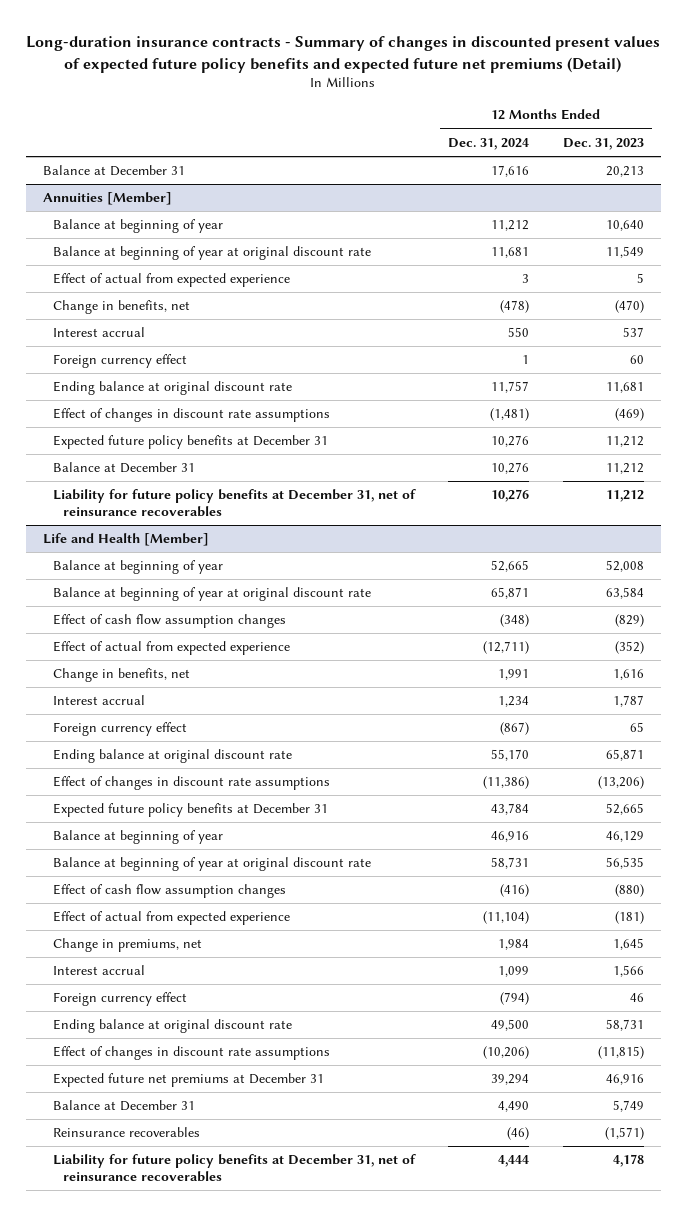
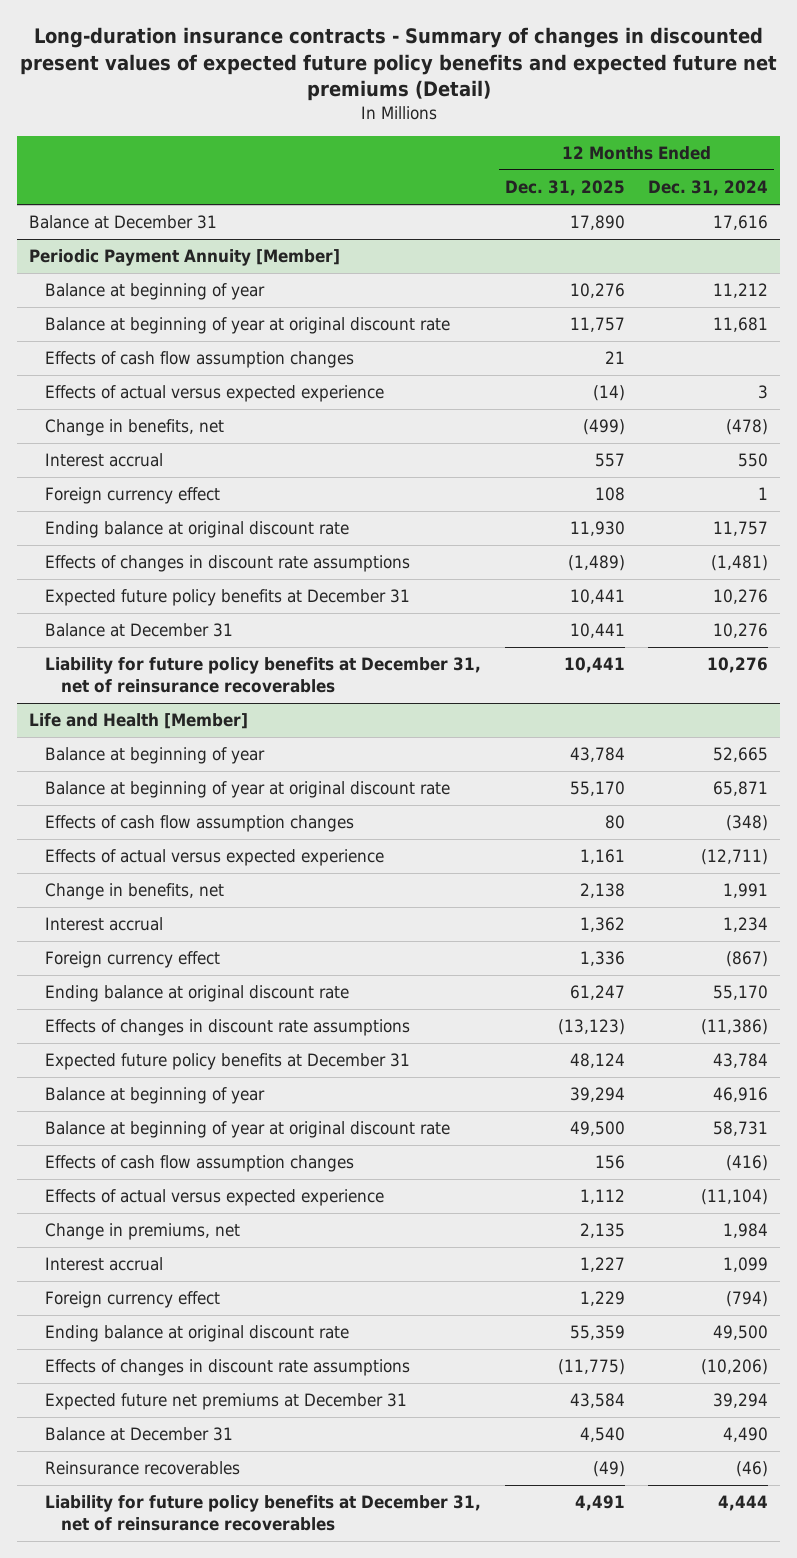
[562,137,644,150] Dec. 31, 2023 -> none
none -> [504,180,625,197] Dec. 31, 2025
[42,192,172,206] Annuities [Member] -> [28,249,340,267] Periodic Payment Annuity [Member]
none -> [44,351,354,369] Effects of cash flow assumption changes
[52,273,290,288] Effect of actual from expected experience -> [44,385,384,403] Effects of actual versus expected experience
[52,408,330,423] Effect of changes in discount rate assumptions -> [44,555,410,573] Effects of changes in discount rate assumptions
[52,614,286,629] Effect of cash flow assumption changes -> [44,815,354,833] Effects of cash flow assumption changes
[52,641,290,656] Effect of actual from expected experience -> [44,849,384,867] Effects of actual versus expected experience
[52,776,330,791] Effect of changes in discount rate assumptions -> [44,1019,410,1037] Effects of changes in discount rate assumptions
[52,884,286,899] Effect of cash flow assumption changes -> [44,1155,354,1173] Effects of cash flow assumption changes
[52,911,290,926] Effect of actual from expected experience -> [44,1189,384,1207] Effects of actual versus expected experience
[52,1046,330,1061] Effect of changes in discount rate assumptions -> [44,1359,410,1377] Effects of changes in discount rate assumptions

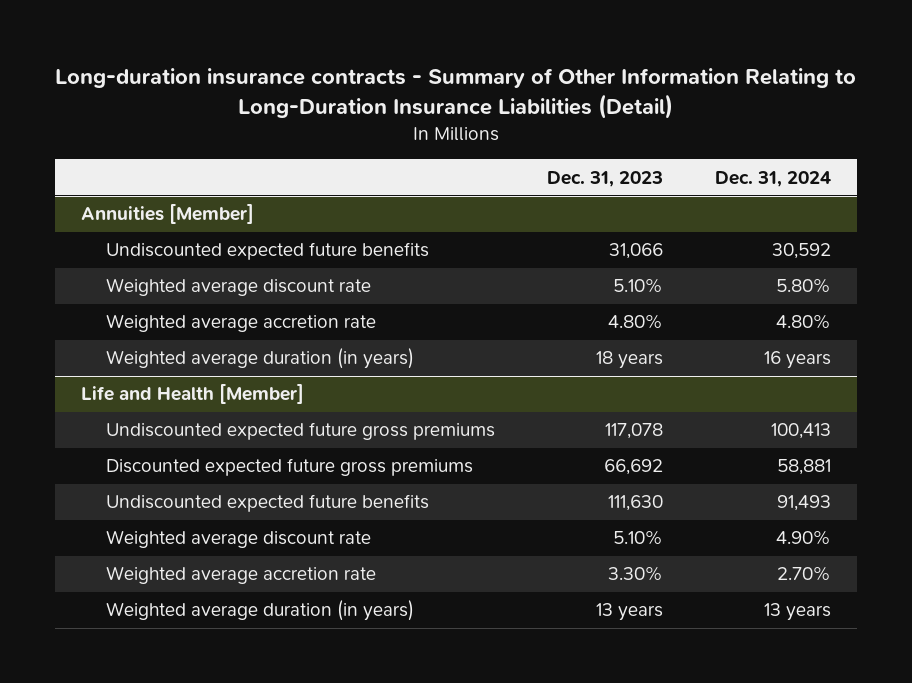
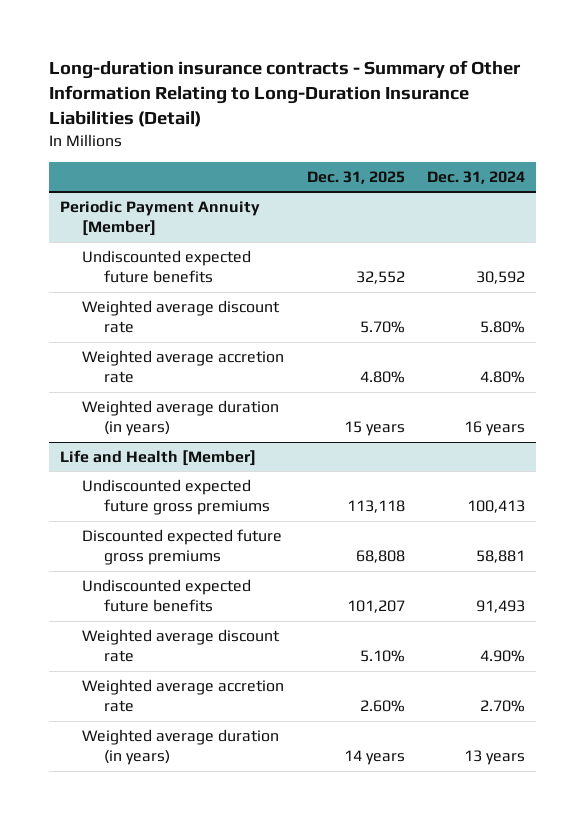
[547,170,664,187] Dec. 31, 2023 -> none
none -> [306,170,405,184] Dec. 31, 2025
[80,204,254,225] Annuities [Member] -> [60,199,261,237] Periodic Payment Annuity [Member]

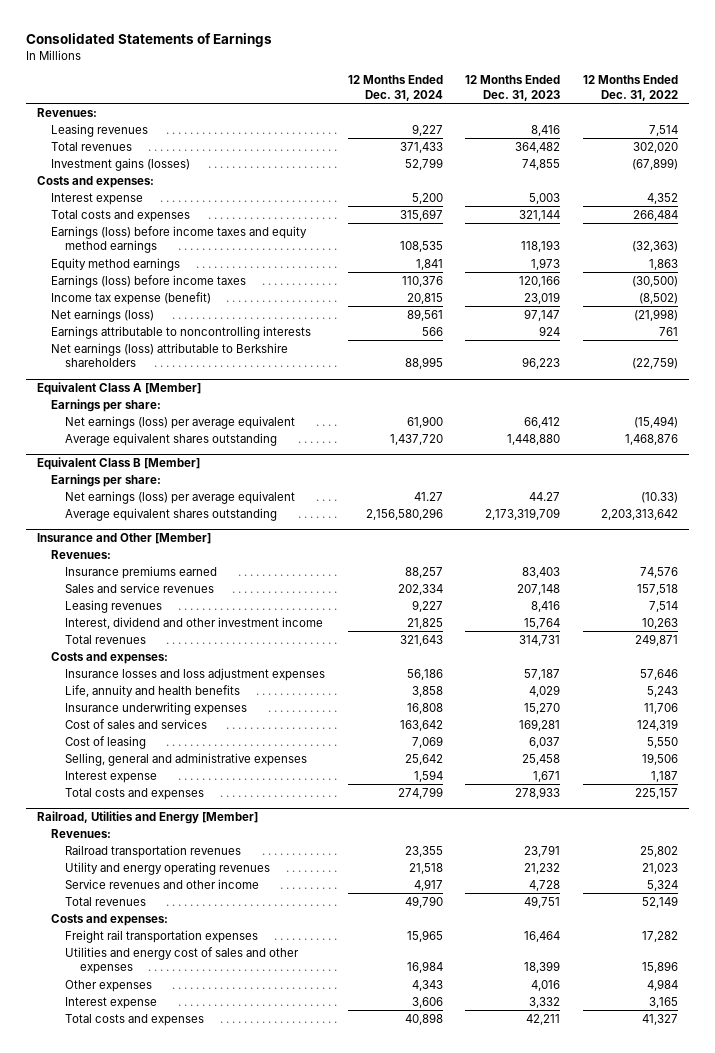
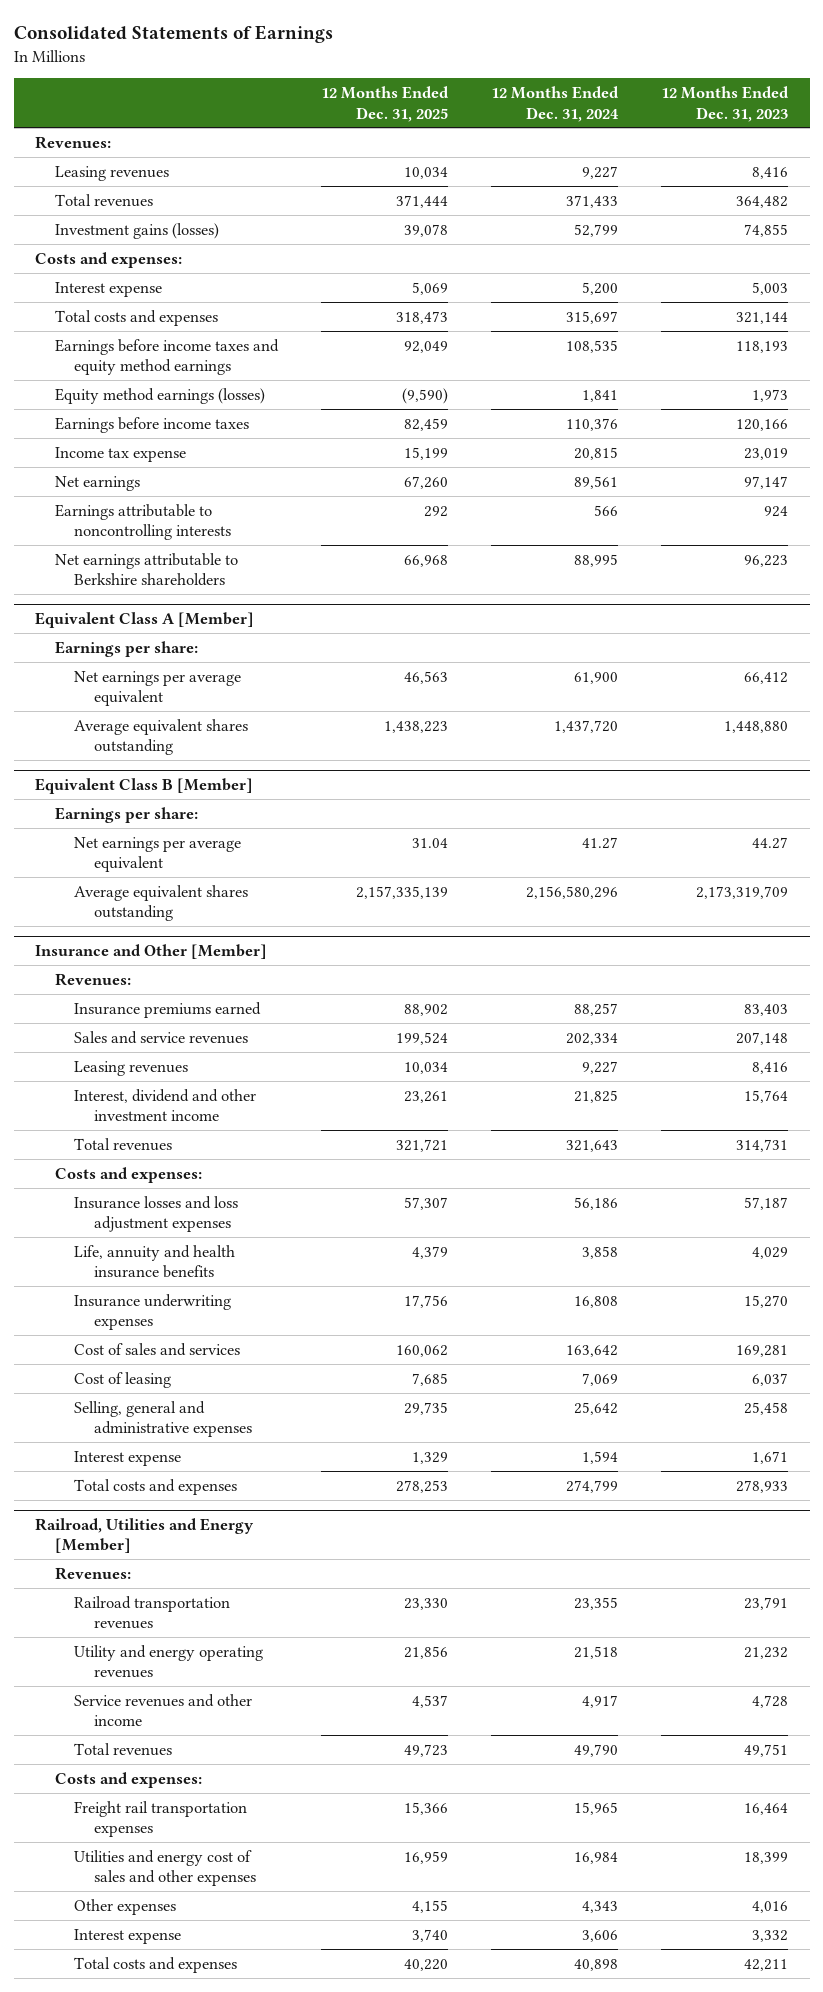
[582,75,678,101] 12 Months Ended Dec. 31, 2022 -> none
none -> [320,86,449,122] 12 Months Ended Dec. 31, 2025
[51,225,308,254] Earnings (loss) before income taxes and equity method earnings -> [54,338,279,376] Earnings before income taxes and equity method earnings
[51,257,181,271] Equity method earnings -> [54,387,265,404] Equity method earnings (losses)
[51,274,247,288] Earnings (loss) before income taxes -> [54,416,249,433] Earnings before income taxes
[51,291,212,305] Income tax expense (benefit) -> [54,446,186,462] Income tax expense
[51,308,155,322] Net earnings (loss) -> [54,475,140,491] Net earnings
[51,342,289,368] Net earnings (loss) attributable to Berkshire shareholders -> [54,552,238,587] Net earnings attributable to Berkshire shareholders
[65,415,296,429] Net earnings (loss) per average equivalent -> [74,670,242,707] Net earnings per average equivalent
[65,490,296,504] Net earnings (loss) per average equivalent -> [74,836,242,873] Net earnings per average equivalent
[65,684,241,697] Life, annuity and health benefits -> [74,1244,236,1279] Life, annuity and health insurance benefits

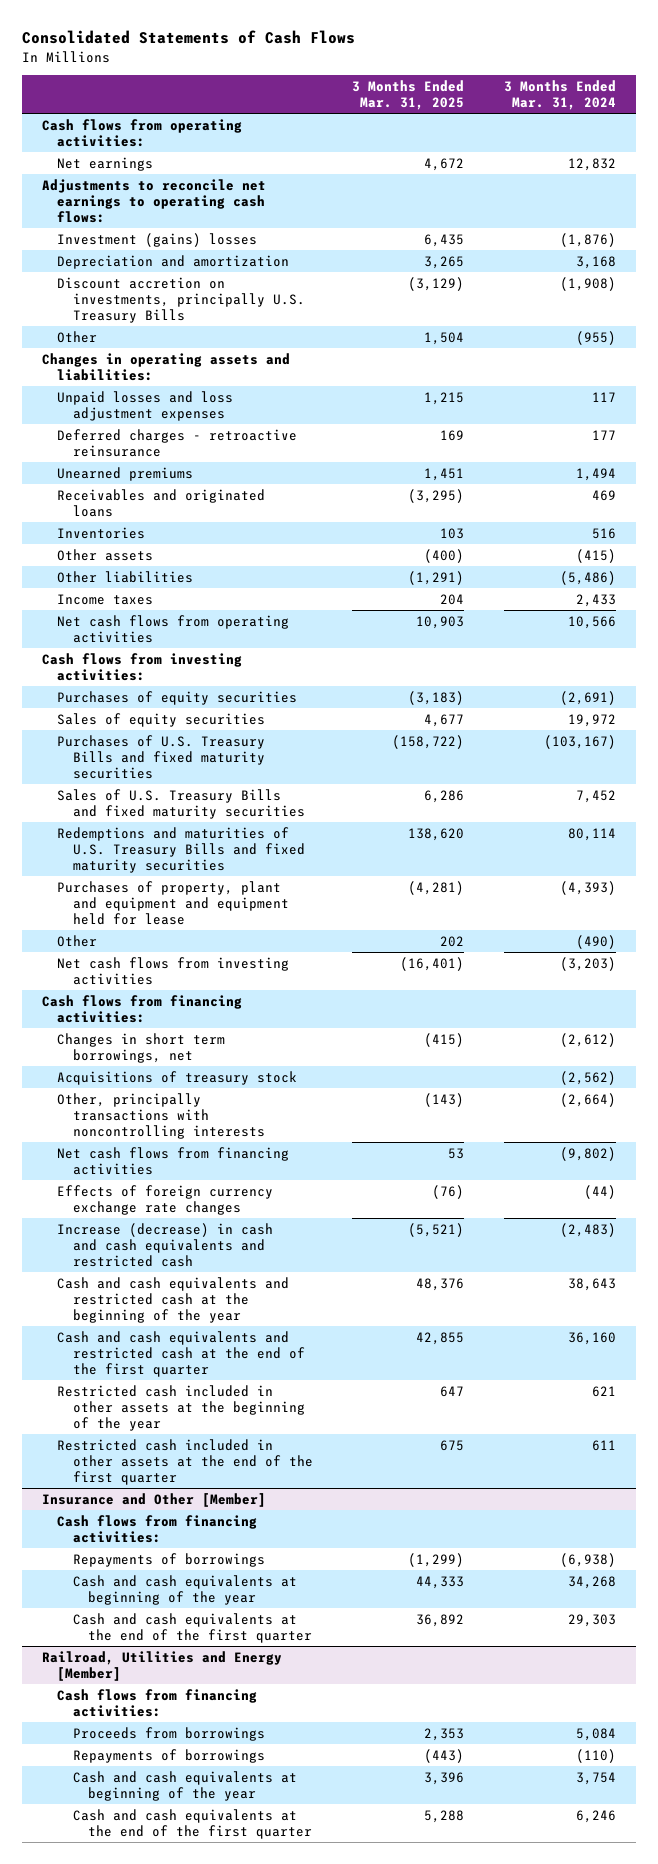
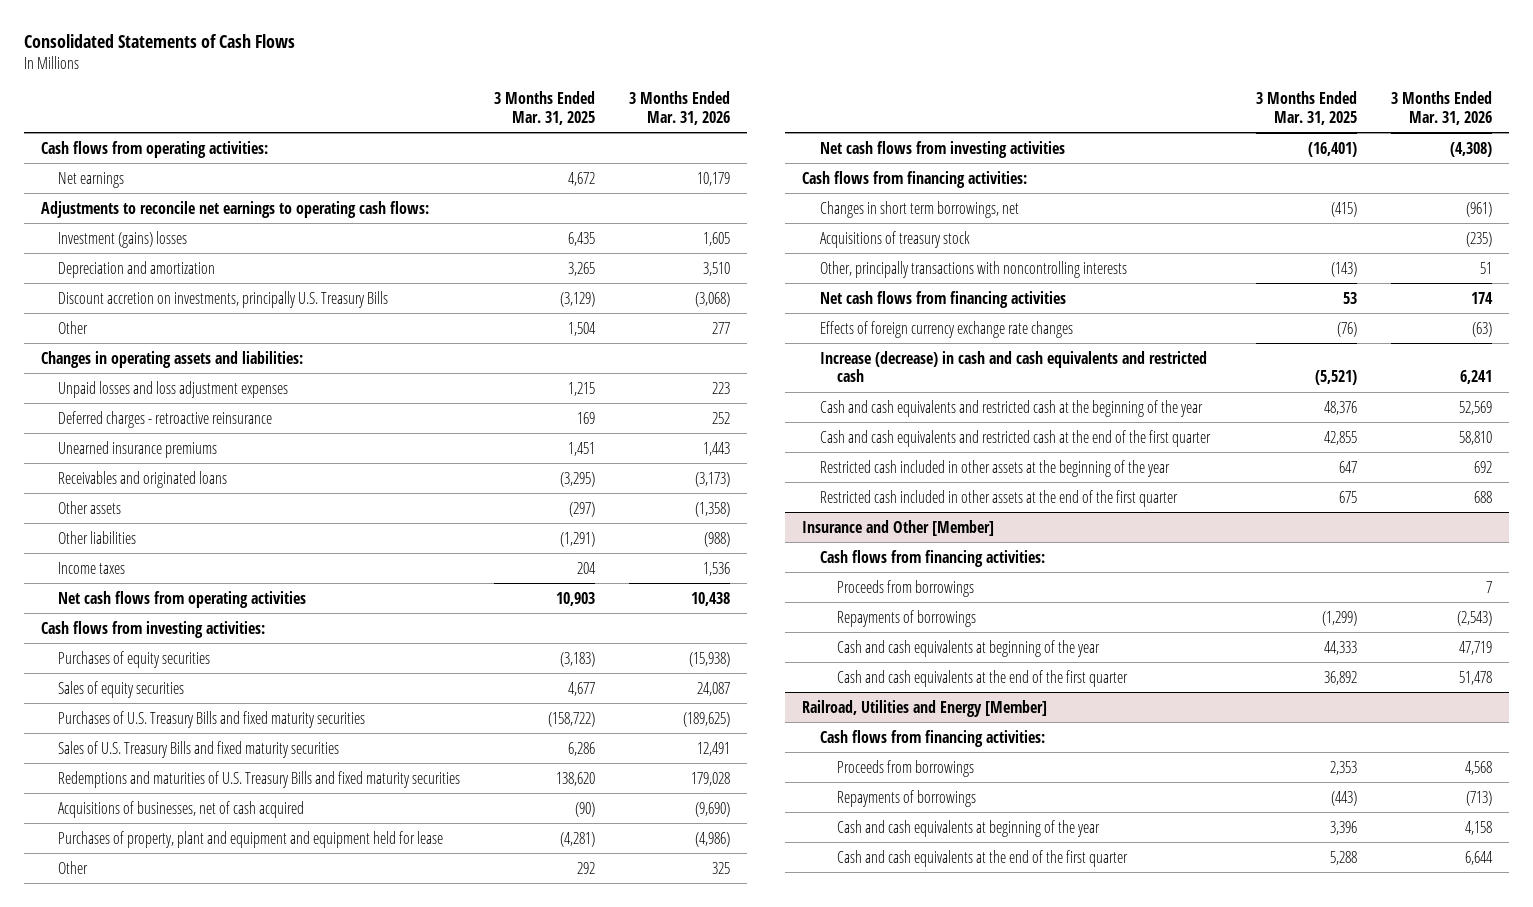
[503,80,616,110] 3 Months Ended Mar. 31, 2024 -> none
none -> [629,91,731,125] 3 Months Ended Mar. 31, 2026
[57,466,194,481] Unearned premiums -> [58,440,218,458] Unearned insurance premiums
[57,526,146,539] Inventories -> none
[424,548,465,563] (400) -> [569,501,596,517] (297)
none -> [58,800,305,818] Acquisitions of businesses, net of cash acquired
[440,935,465,947] 202 -> [577,861,596,874] 292
none -> [837,579,975,597] Proceeds from borrowings

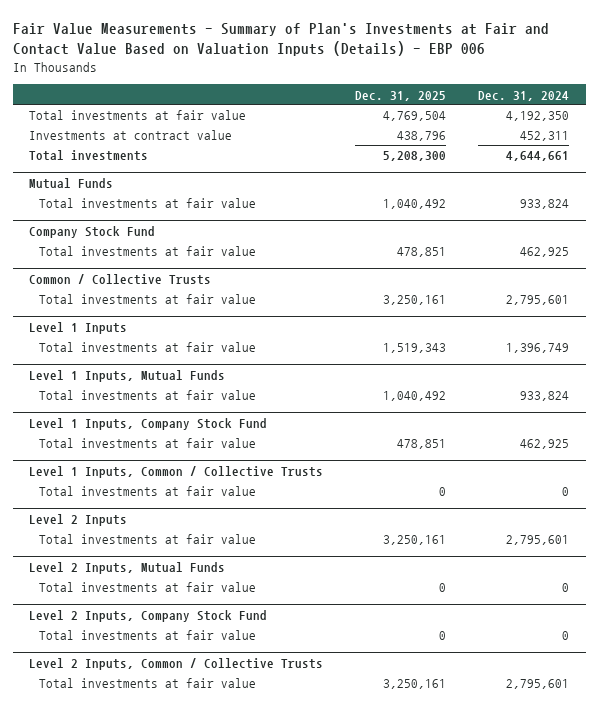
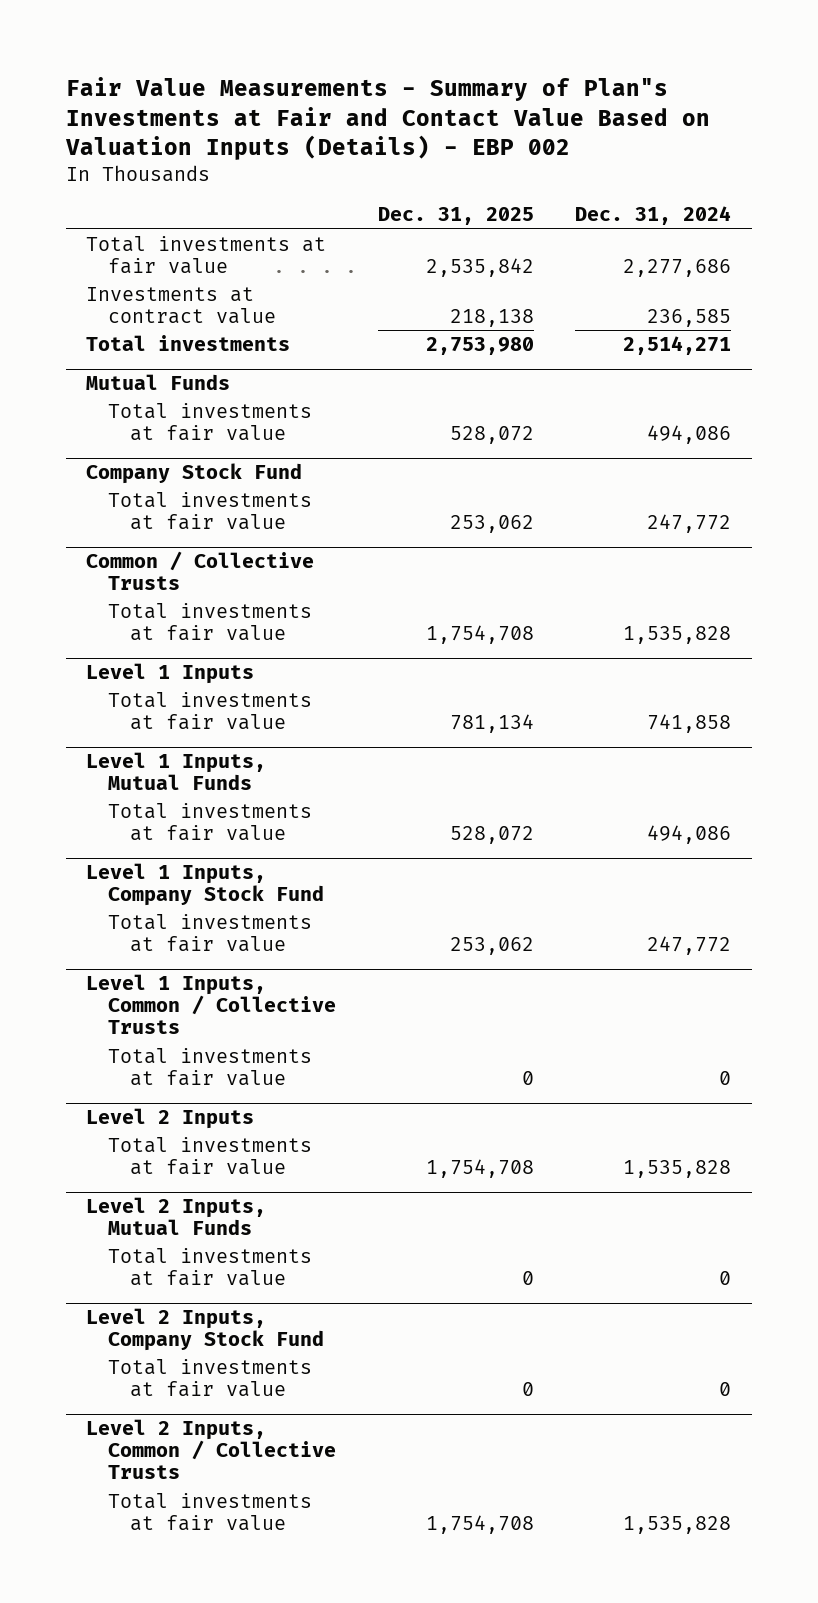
[12,23,549,57] Fair Value Measurements - Summary of Plan's Investments at Fair and Contact Value Based on Valuation Inputs (Details) - EBP 006 -> [64,76,710,161] Fair Value Measurements - Summary of Plan"s Investments at Fair and Contact Value Based on Valuation Inputs (Details) - EBP 002
[383,111,447,122] 4,769,504 -> [425,257,534,277] 2,535,842
[506,111,570,122] 4,192,350 -> [623,258,732,277] 2,277,686
[397,131,447,142] 438,796 -> [449,308,534,327] 218,138
[520,131,570,142] 452,311 -> [647,308,732,327] 236,585
[383,151,447,162] 5,208,300 -> [425,336,534,355] 2,753,980
[506,151,570,162] 4,644,661 -> [623,335,732,355] 2,514,271
[383,199,447,210] 1,040,492 -> [449,425,534,444] 528,072
[520,199,570,210] 933,824 -> [647,424,732,444] 494,086
[397,247,447,258] 478,851 -> [449,514,534,533] 253,062
[520,247,570,258] 462,925 -> [647,513,732,533] 247,772
[383,295,447,306] 3,250,161 -> [425,624,534,644] 1,754,708
[506,295,570,306] 2,795,601 -> [623,625,732,644] 1,535,828
[383,343,447,354] 1,519,343 -> [449,713,534,733] 781,134
[506,343,570,354] 1,396,749 -> [647,713,732,733] 741,858
[383,391,447,402] 1,040,492 -> [449,825,534,844] 528,072
[520,391,570,402] 933,824 -> [647,824,732,844] 494,086
[397,439,447,450] 478,851 -> [449,936,534,955] 253,062
[520,439,570,450] 462,925 -> [647,935,732,955] 247,772
[383,535,447,546] 3,250,161 -> [425,1158,534,1178] 1,754,708
[506,535,570,546] 2,795,601 -> [623,1159,732,1178] 1,535,828
[383,679,447,690] 3,250,161 -> [425,1514,534,1534] 1,754,708
[506,679,570,690] 2,795,601 -> [623,1515,732,1534] 1,535,828

